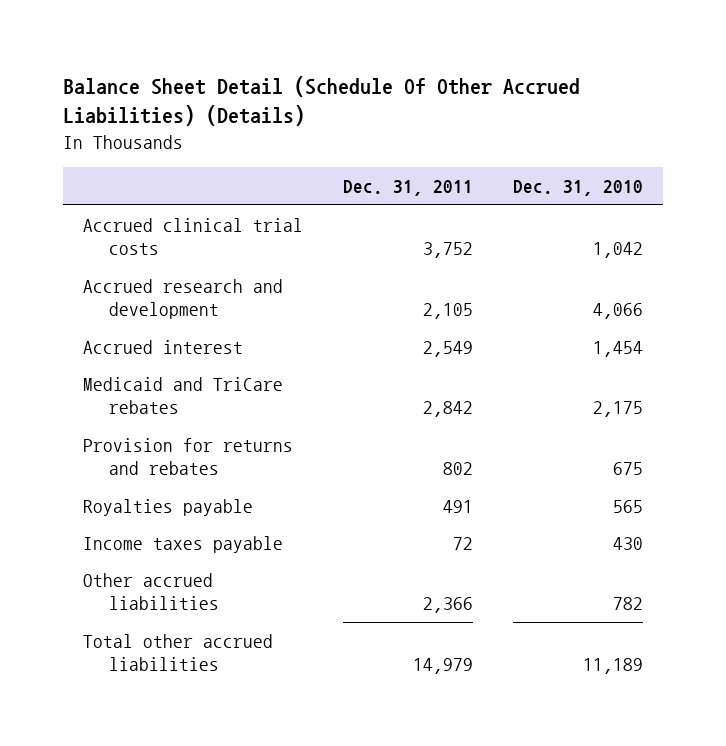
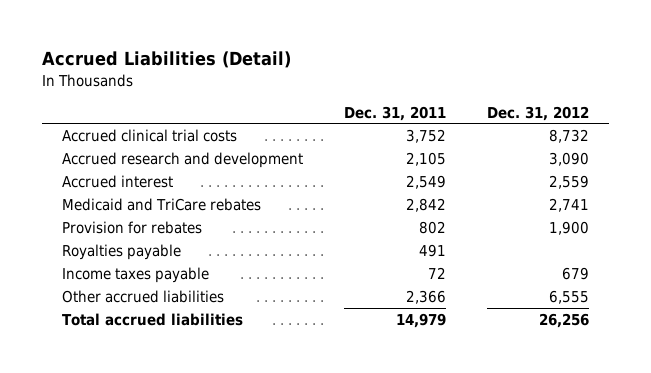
[62,75,580,127] Balance Sheet Detail (Schedule Of Other Accrued Liabilities) (Details) -> [42,51,292,69] Accrued Liabilities (Detail)
[512,180,643,197] Dec. 31, 2010 -> none
none -> [486,105,589,121] Dec. 31, 2012
[82,437,293,475] Provision for returns and rebates -> [62,220,203,234] Provision for rebates
[82,633,273,671] Total other accrued liabilities -> [62,312,244,326] Total accrued liabilities

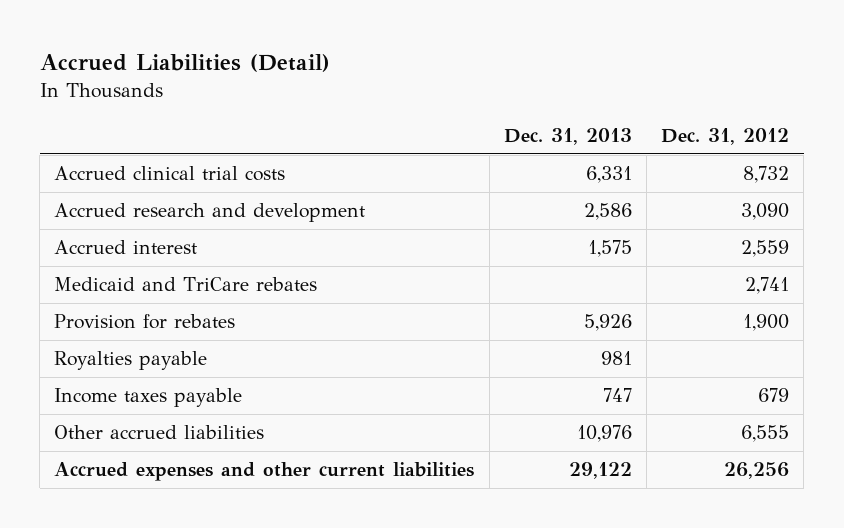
[344,105,447,121] Dec. 31, 2011 -> none
none -> [503,127,632,145] Dec. 31, 2013
[62,312,244,326] Total accrued liabilities -> [54,462,475,482] Accrued expenses and other current liabilities

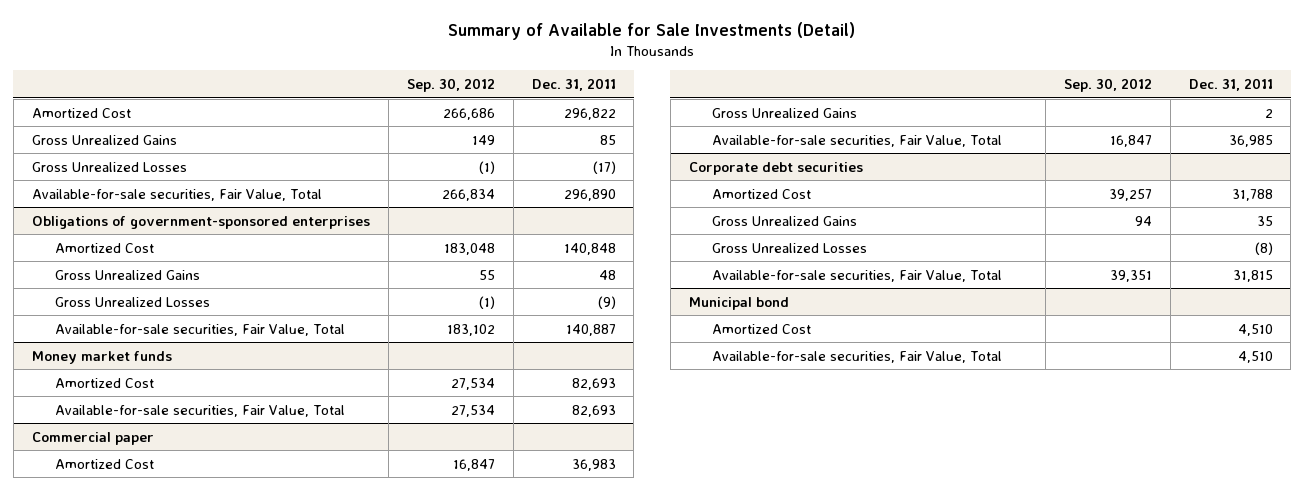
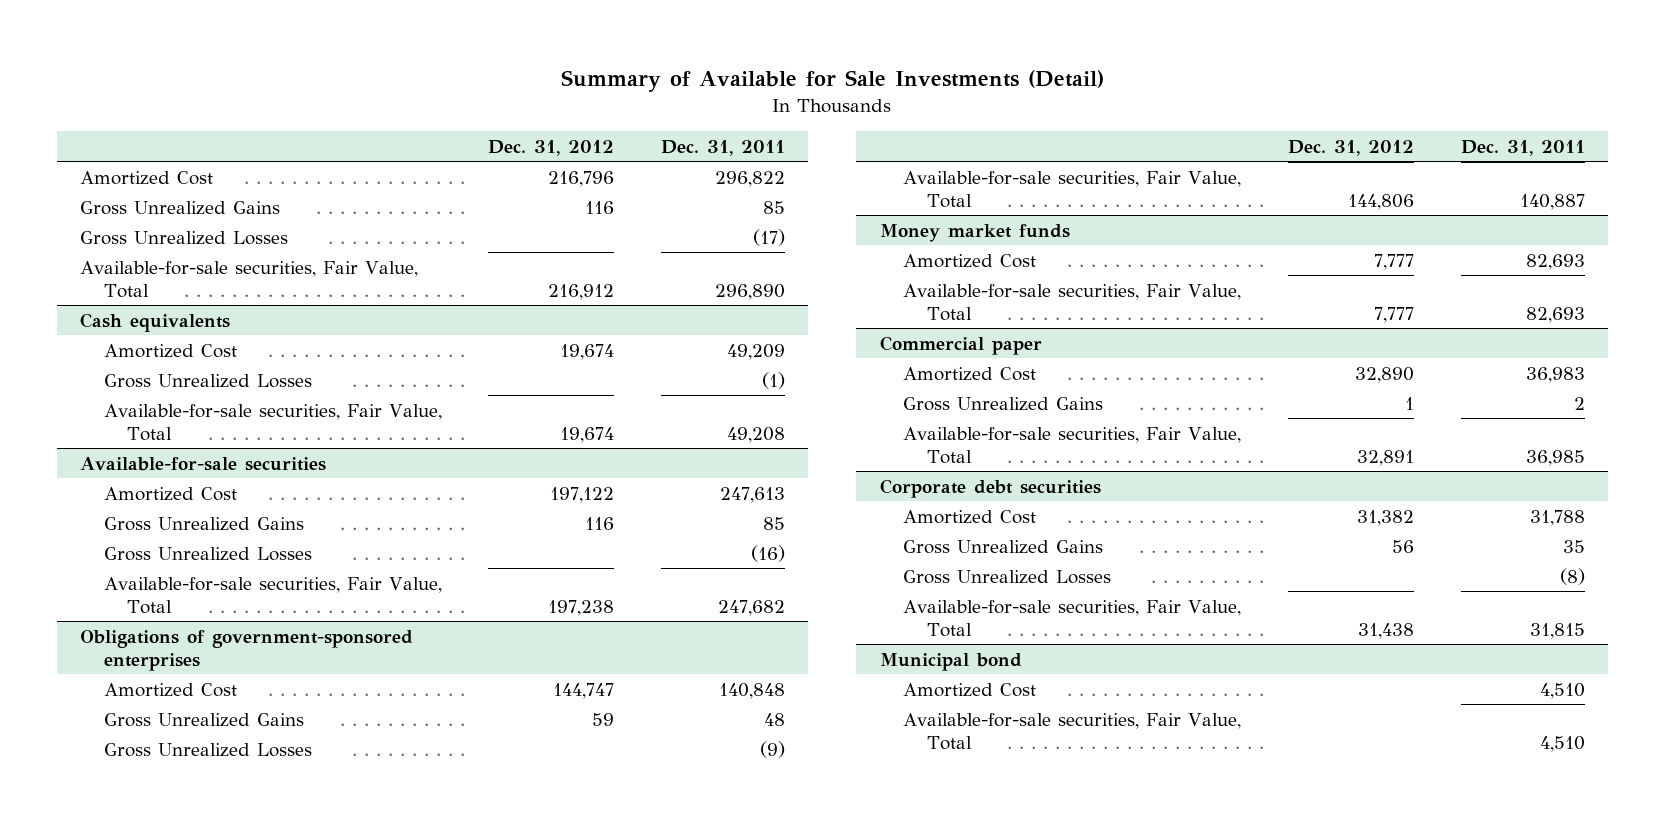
[406,78,495,93] Sep. 30, 2012 -> none
none -> [488,139,615,156] Dec. 31, 2012
none -> [80,312,231,332] Cash equivalents
none -> [103,343,237,358] Amortized Cost
none -> [103,373,312,388] Gross Unrealized Losses
none -> [103,403,442,441] Available-for-sale securities, Fair Value, Total
none -> [80,456,327,471] Available-for-sale securities
none -> [103,486,237,501] Amortized Cost
none -> [103,516,304,531] Gross Unrealized Gains
none -> [103,546,312,561] Gross Unrealized Losses
none -> [103,576,442,614] Available-for-sale securities, Fair Value, Total

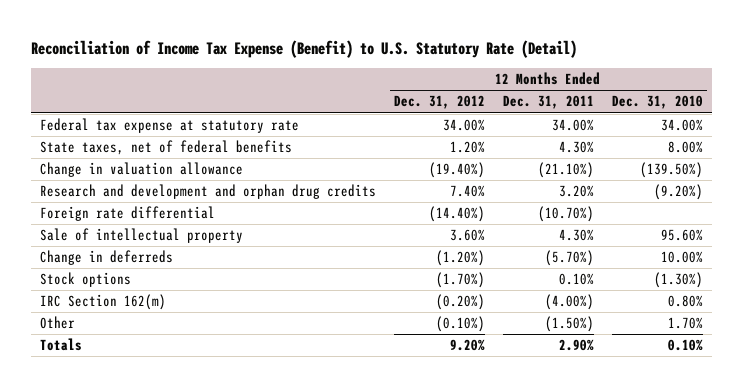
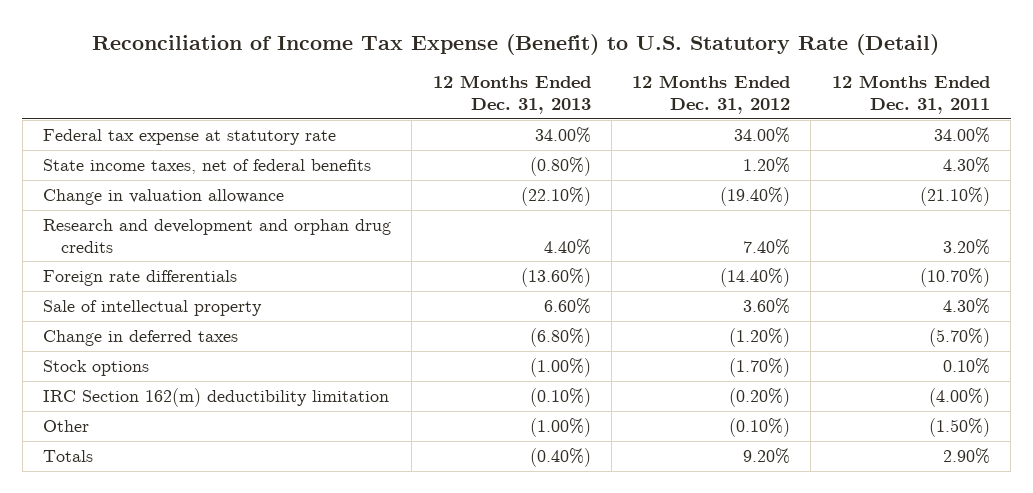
[611,95,703,110] Dec. 31, 2010 -> none
none -> [432,75,591,114] 12 Months Ended Dec. 31, 2013
[40,140,293,156] State taxes, net of federal benefits -> [42,158,371,174] State income taxes, net of federal benefits
[40,206,216,222] Foreign rate differential -> [42,269,237,286] Foreign rate differentials
[40,250,174,266] Change in deferreds -> [42,329,238,346] Change in deferred taxes
[40,294,167,311] IRC Section 162(m) -> [42,387,389,407] IRC Section 162(m) deductibility limitation

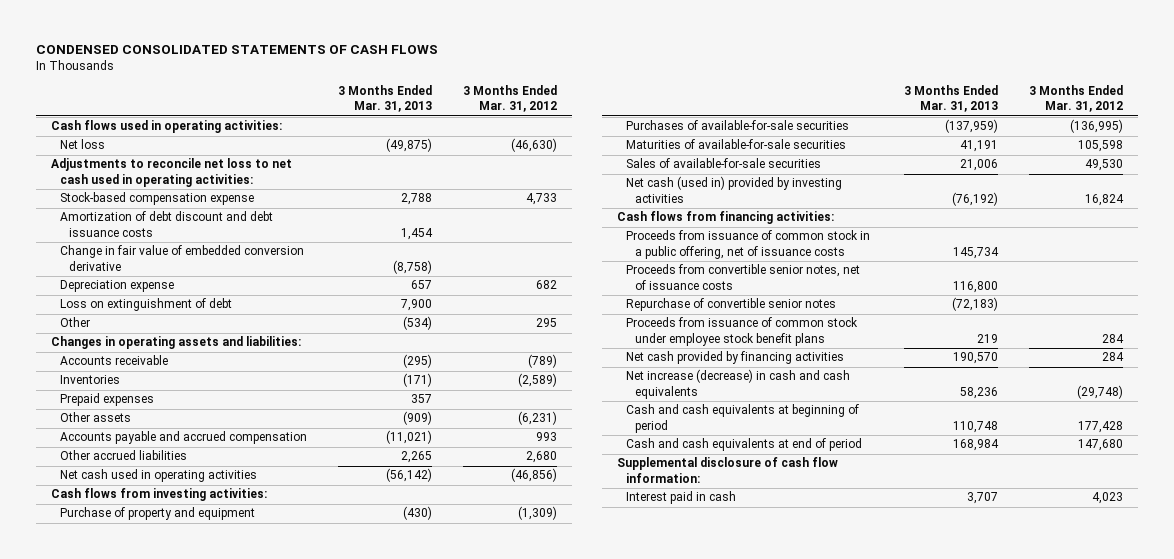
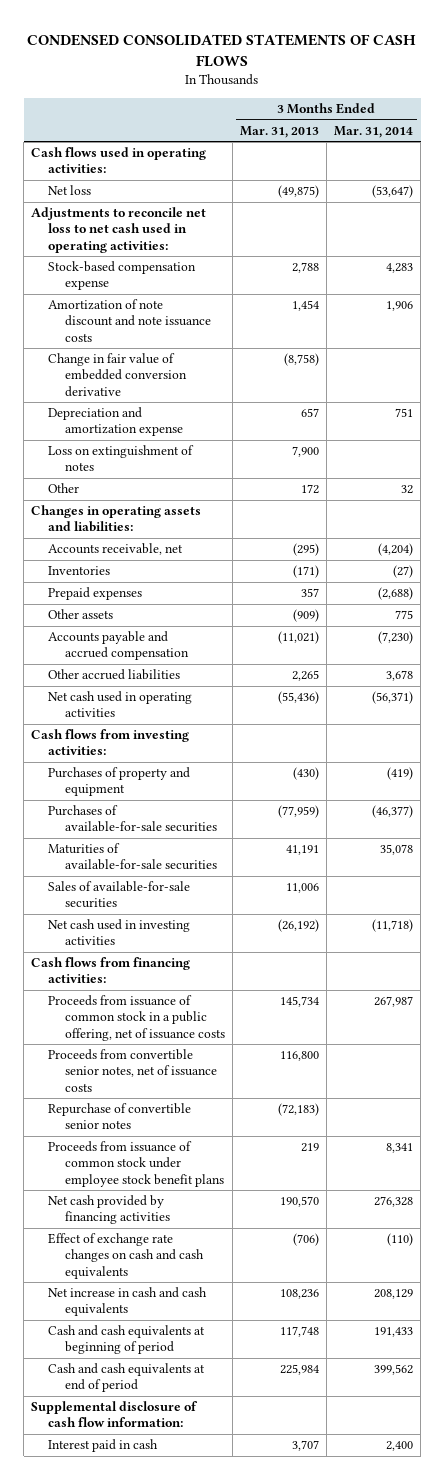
[462,85,557,113] 3 Months Ended Mar. 31, 2012 -> none
none -> [334,126,414,139] Mar. 31, 2014
[60,211,274,237] Amortization of debt discount and debt issuance costs -> [48,299,211,342] Amortization of note discount and note issuance costs
[60,280,175,293] Depreciation expense -> [48,407,183,437] Depreciation and amortization expense
[60,298,233,312] Loss on extinguishment of debt -> [48,445,195,472] Loss on extinguishment of notes
[403,316,433,331] (534) -> [300,484,319,495] 172
[60,355,169,366] Accounts receivable -> [48,543,184,556] Accounts receivable, net
[386,468,433,483] (56,142) -> [277,691,319,705] (55,436)
[60,507,256,521] Purchase of property and equipment -> [48,767,191,797] Purchases of property and equipment
[944,119,998,134] (137,959) -> [277,805,319,819] (77,959)
[959,159,998,172] 21,006 -> [285,883,319,894] 11,006
[625,176,842,203] Net cash (used in) provided by investing activities -> [48,919,191,946] Net cash used in investing activities
[951,191,998,206] (76,192) -> [277,919,319,933] (26,192)
none -> [48,1233,204,1279] Effect of exchange rate changes on cash and cash equivalents
[625,369,850,399] Net increase (decrease) in cash and cash equivalents -> [48,1287,208,1317] Net increase in cash and cash equivalents
[959,386,998,399] 58,236 -> [279,1289,319,1300] 108,236
[952,420,998,433] 110,748 -> [279,1326,319,1338] 117,748
[952,439,999,452] 168,984 -> [279,1364,319,1376] 225,984

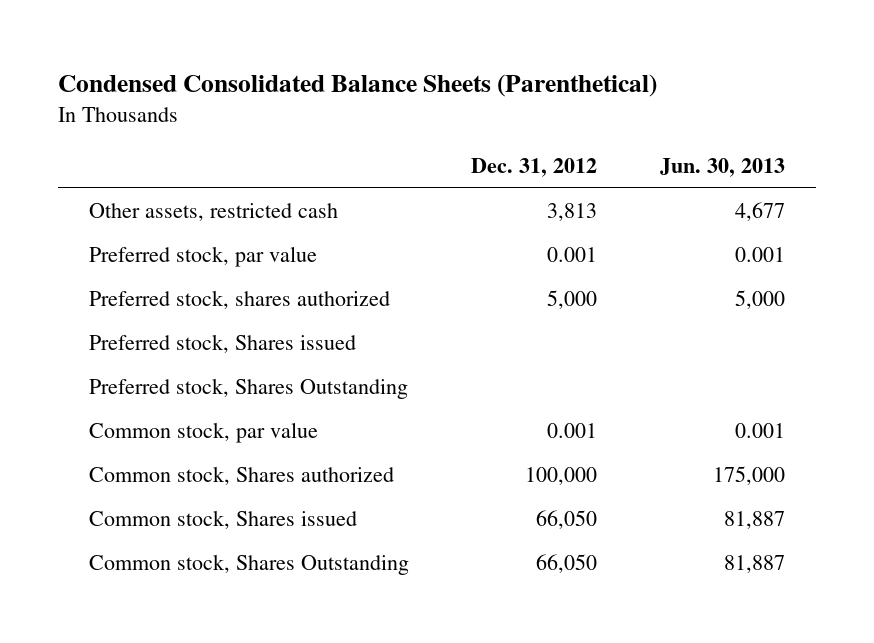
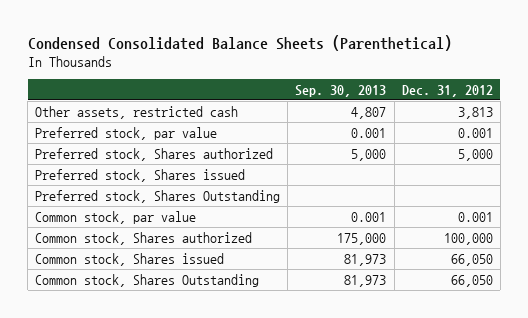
[659,158,785,178] Jun. 30, 2013 -> none
none -> [295,84,387,97] Sep. 30, 2013
[88,290,390,310] Preferred stock, shares authorized -> [35,147,274,161] Preferred stock, Shares authorized

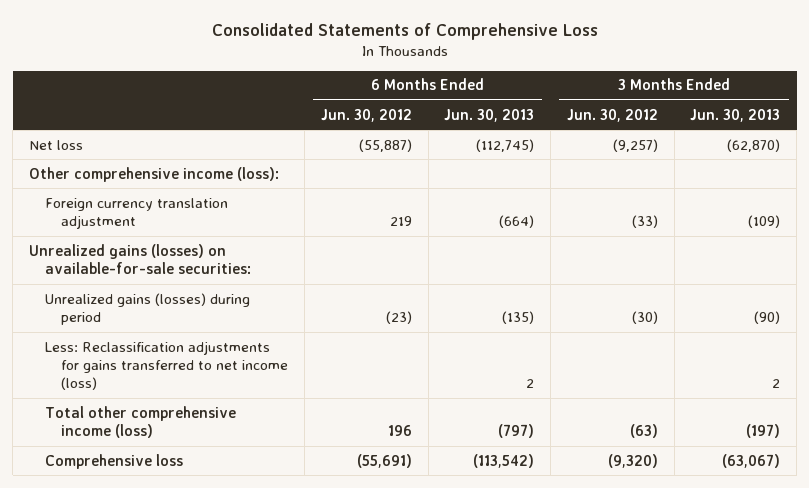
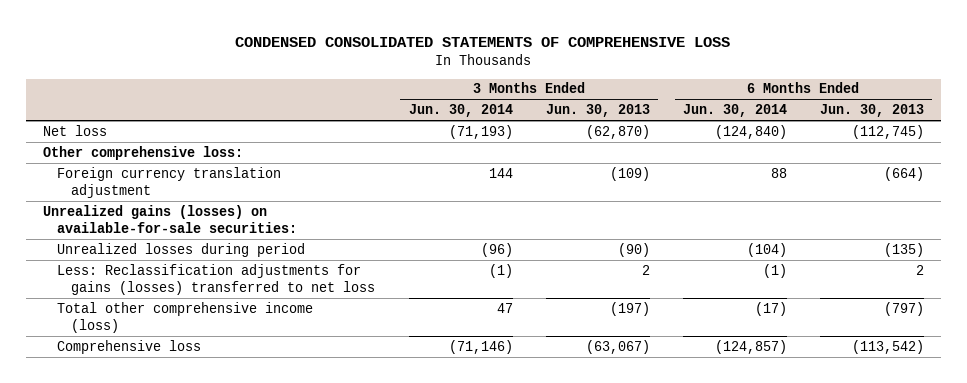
[211,22,598,40] Consolidated Statements of Comprehensive Loss -> [235,37,731,48] CONDENSED CONSOLIDATED STATEMENTS OF COMPREHENSIVE LOSS
[320,108,412,122] Jun. 30, 2012 -> none
[566,108,658,122] Jun. 30, 2012 -> none
none -> [408,104,513,118] Jun. 30, 2014
none -> [682,104,787,118] Jun. 30, 2014
[28,166,279,182] Other comprehensive income (loss): -> [42,145,243,160] Other comprehensive loss:
[45,292,251,326] Unrealized gains (losses) during period -> [57,242,306,257] Unrealized losses during period
[45,340,289,391] Less: Reclassification adjustments for gains transferred to net income (loss) -> [57,263,376,295] Less: Reclassification adjustments for gains (losses) transferred to net loss

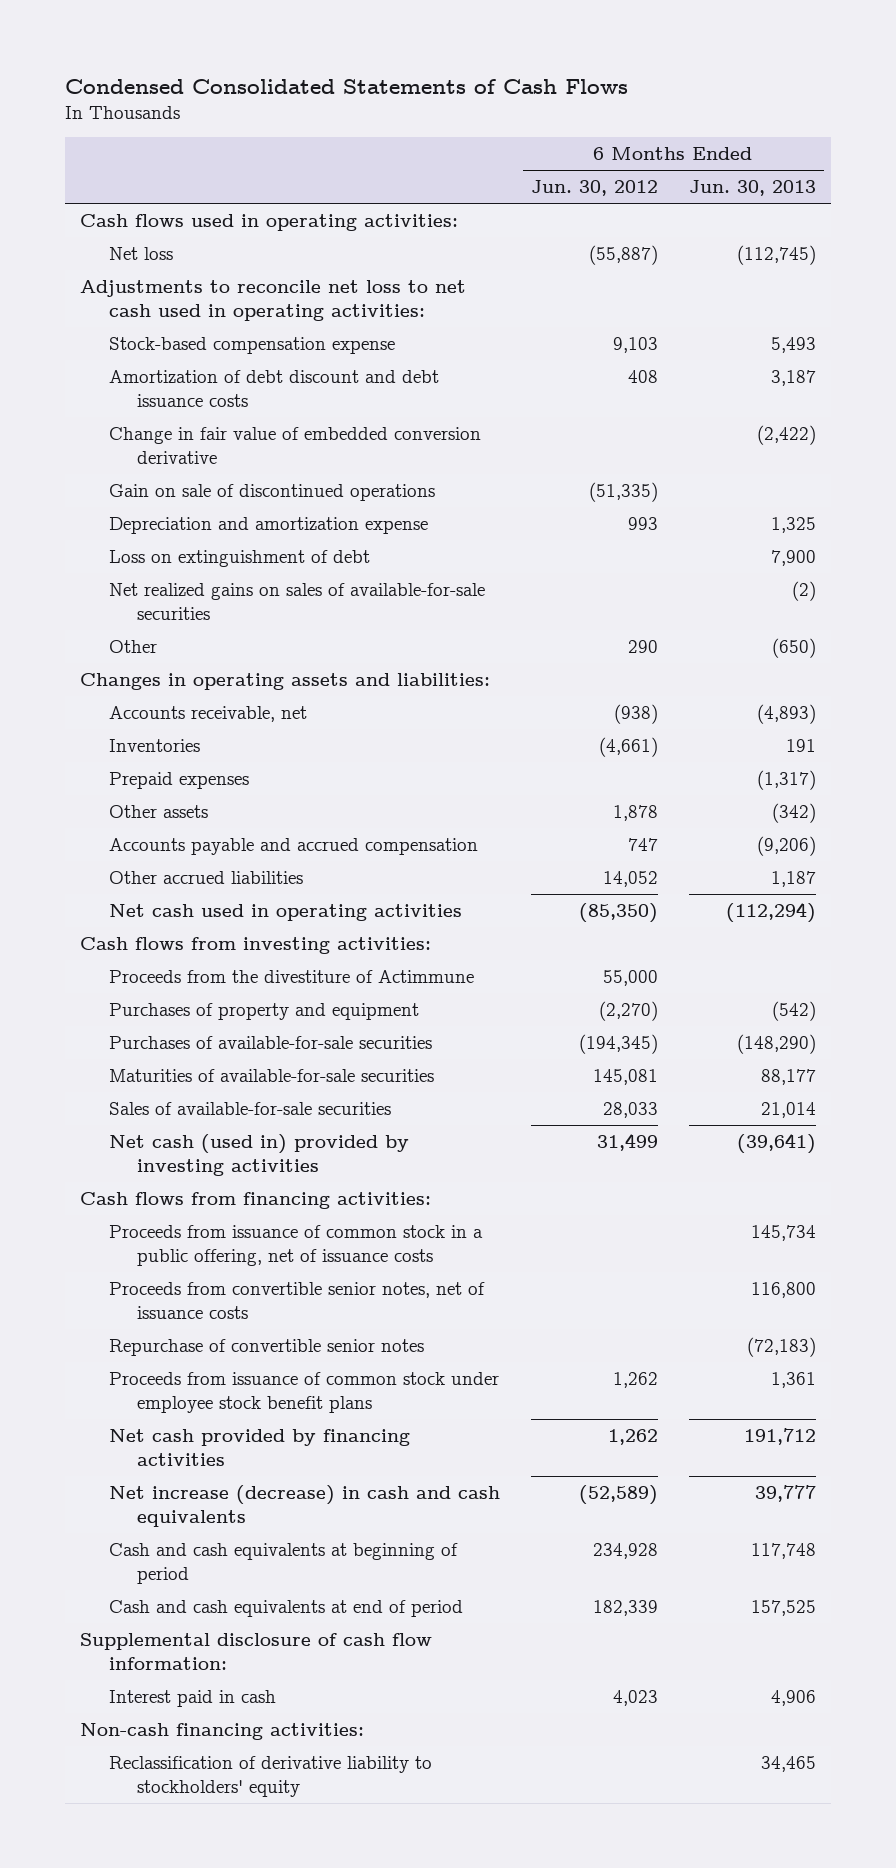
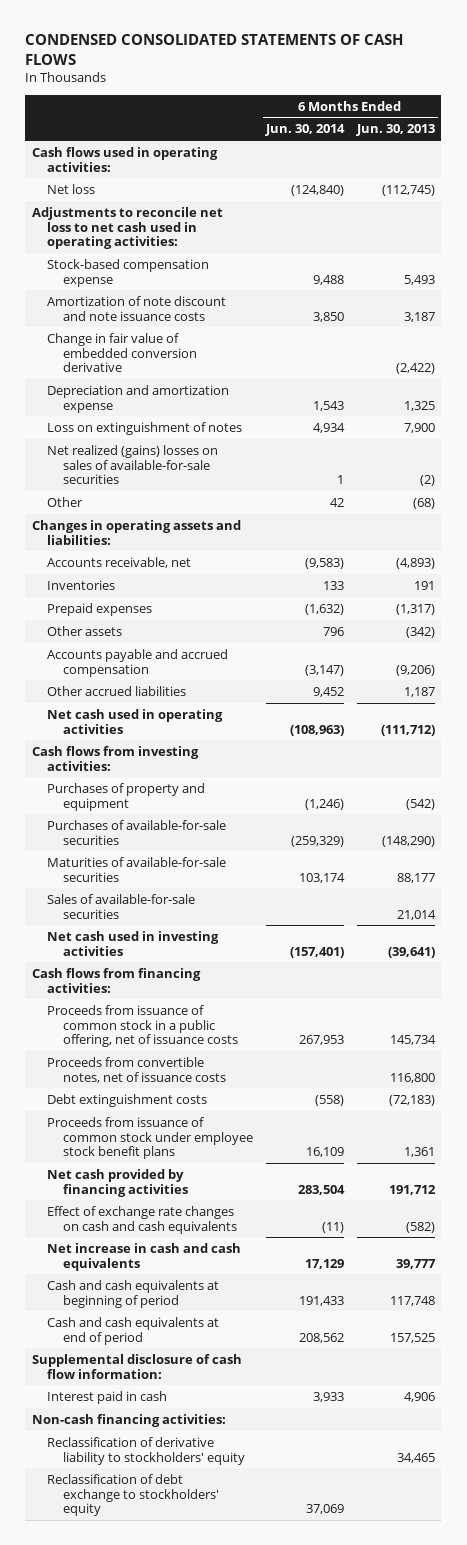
[64,78,628,94] Condensed Consolidated Statements of Cash Flows -> [25,34,404,66] CONDENSED CONSOLIDATED STATEMENTS OF CASH FLOWS
[530,180,658,197] Jun. 30, 2012 -> none
none -> [264,124,345,137] Jun. 30, 2014
[108,369,439,407] Amortization of debt discount and debt issuance costs -> [47,295,227,321] Amortization of note discount and note issuance costs
[108,483,435,501] Gain on sale of discontinued operations -> none
[108,549,370,567] Loss on extinguishment of debt -> [47,421,243,435] Loss on extinguishment of notes
[108,582,485,620] Net realized gains on sales of available-for-sale securities -> [47,444,219,485] Net realized (gains) losses on sales of available-for-sale securities
[771,637,816,658] (650) -> [412,497,435,509] (68)
[725,901,816,923] (112,294) -> [380,724,435,736] (111,712)
[108,969,474,983] Proceeds from the divestiture of Actimmune -> none
[108,1133,409,1176] Net cash (used in) provided by investing activities -> [47,930,220,956] Net cash used in investing activities
[108,1281,485,1319] Proceeds from convertible senior notes, net of issuance costs -> [47,1056,226,1083] Proceeds from convertible notes, net of issuance costs
[108,1338,424,1356] Repurchase of convertible senior notes -> [47,1093,208,1107] Debt extinguishment costs
none -> [47,1205,237,1234] Effect of exchange rate changes on cash and cash equivalents
[108,1484,500,1527] Net increase (decrease) in cash and cash equivalents -> [47,1242,242,1271] Net increase in cash and cash equivalents
none -> [47,1473,219,1517] Reclassification of debt exchange to stockholders' equity

